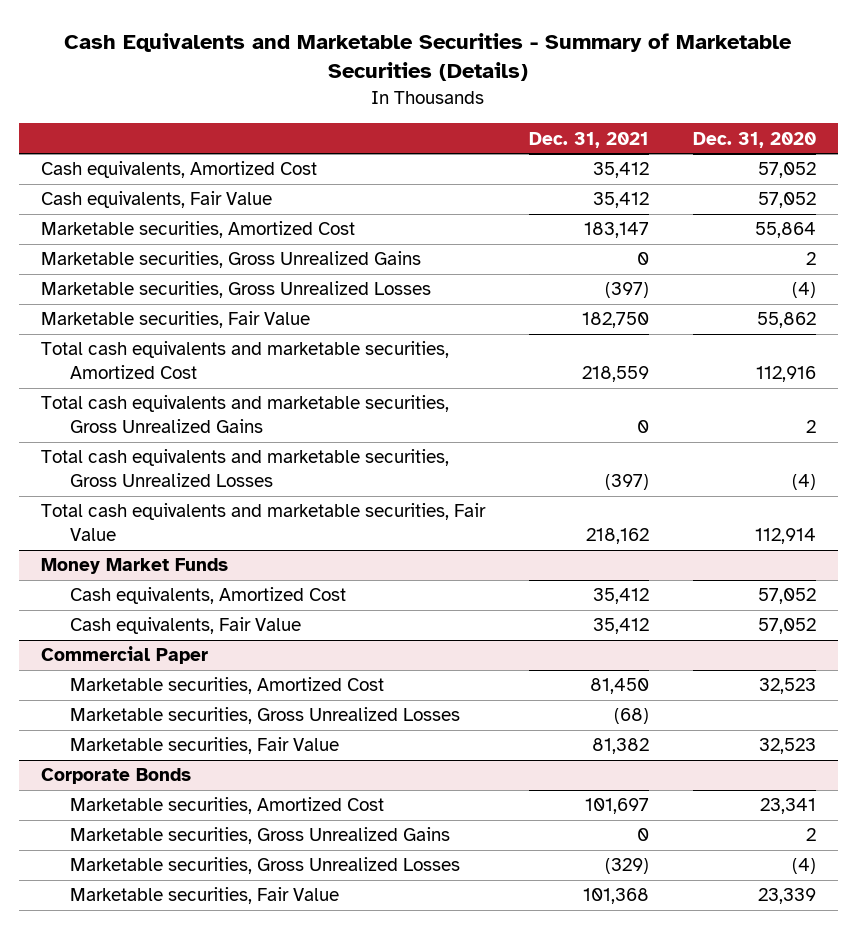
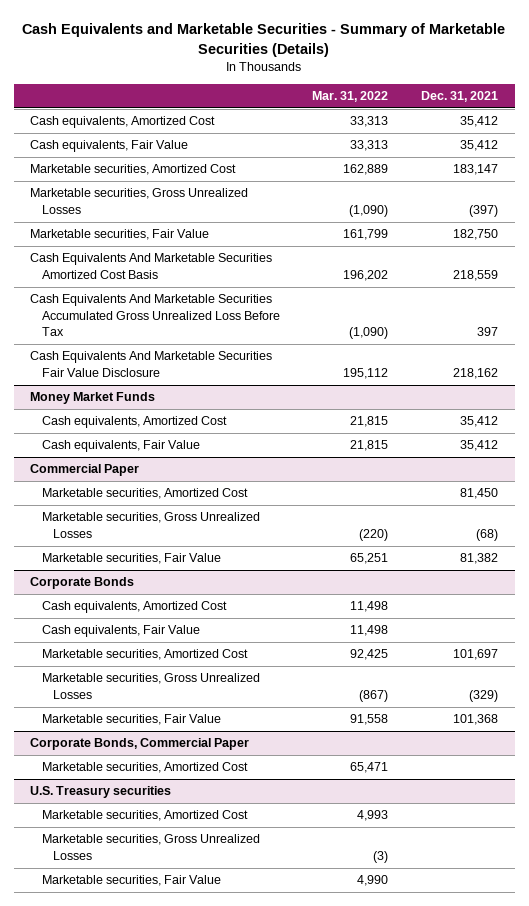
[693,131,817,148] Dec. 31, 2020 -> none
none -> [312,91,389,103] Mar. 31, 2022
[40,251,421,269] Marketable securities, Gross Unrealized Gains -> none
[40,395,449,434] Total cash equivalents and marketable securities, Gross Unrealized Gains -> none
[40,341,449,380] Total cash equivalents and marketable securities, Amortized Cost -> [30,253,273,279] Cash Equivalents And Marketable Securities Amortized Cost Basis
[40,449,449,488] Total cash equivalents and marketable securities, Gross Unrealized Losses -> [30,294,280,337] Cash Equivalents And Marketable Securities Accumulated Gross Unrealized Loss Before Tax
[604,474,649,491] (397) -> [477,327,499,337] 397
[40,503,486,542] Total cash equivalents and marketable securities, Fair Value -> [30,351,273,377] Cash Equivalents And Marketable Securities Fair Value Disclosure
none -> [41,601,227,614] Cash equivalents, Amortized Cost
none -> [41,625,200,638] Cash equivalents, Fair Value
[70,827,451,845] Marketable securities, Gross Unrealized Gains -> none
none -> [30,738,250,751] Corporate Bonds, Commercial Paper
none -> [41,762,248,774] Marketable securities, Amortized Cost
none -> [30,786,172,799] U.S. Treasury securities
none -> [41,810,248,822] Marketable securities, Amortized Cost
none -> [41,834,260,860] Marketable securities, Gross Unrealized Losses
none -> [41,875,221,887] Marketable securities, Fair Value

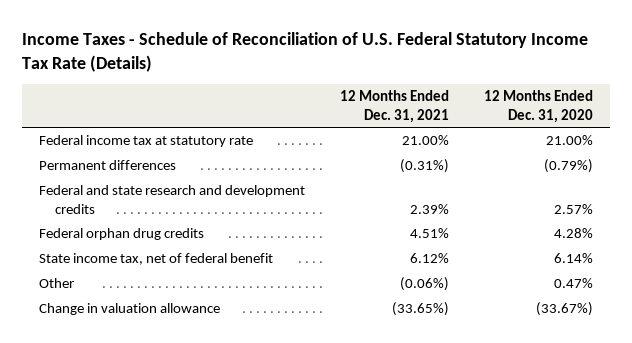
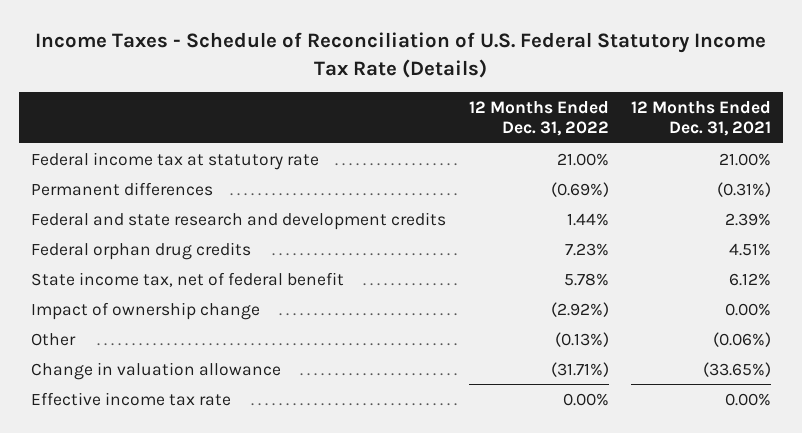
[483,90,593,123] 12 Months Ended Dec. 31, 2020 -> none
none -> [468,100,609,137] 12 Months Ended Dec. 31, 2022
none -> [30,301,260,320] Impact of ownership change
none -> [30,391,231,406] Effective income tax rate

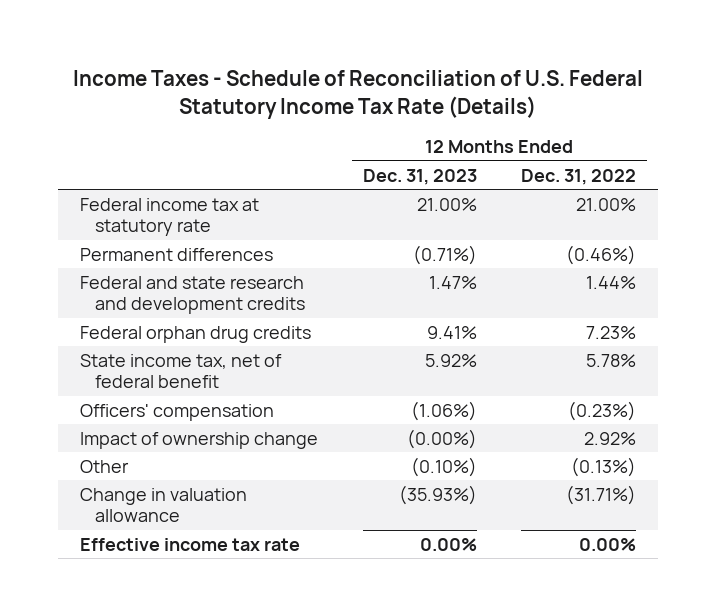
[631,100,772,137] 12 Months Ended Dec. 31, 2021 -> none
none -> [362,168,477,185] Dec. 31, 2023
[550,181,609,197] (0.69%) -> [565,244,636,265] (0.46%)
none -> [80,403,275,421] Officers' compensation
[550,301,609,317] (2.92%) -> [583,431,636,445] 2.92%

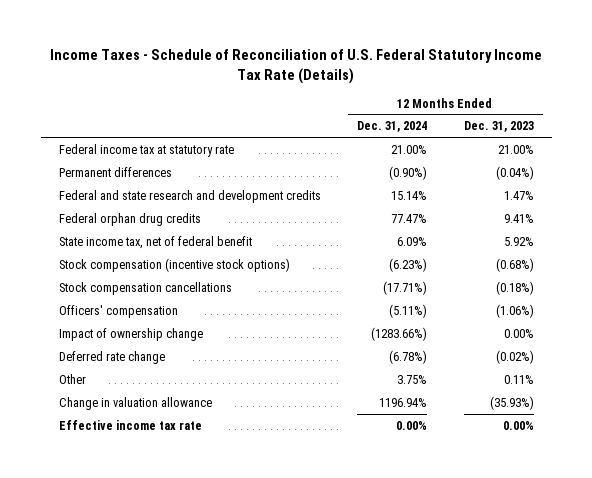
[520,168,636,185] Dec. 31, 2022 -> none
none -> [357,121,428,133] Dec. 31, 2024
[412,244,477,265] (0.71%) -> [495,165,534,180] (0.04%)
none -> [58,257,290,272] Stock compensation (incentive stock options)
none -> [58,281,232,295] Stock compensation cancellations
[406,428,477,449] (0.00%) -> [503,328,534,338] 0.00%
none -> [58,350,165,364] Deferred rate change
[410,456,477,477] (0.10%) -> [503,374,534,384] 0.11%

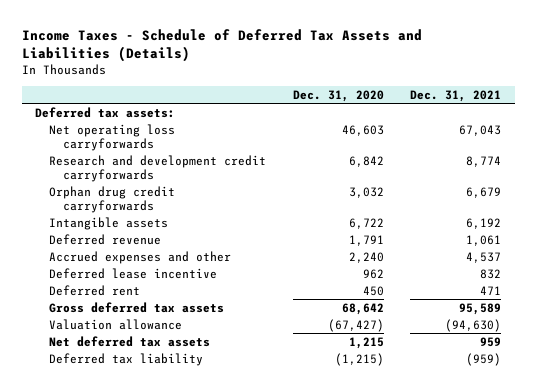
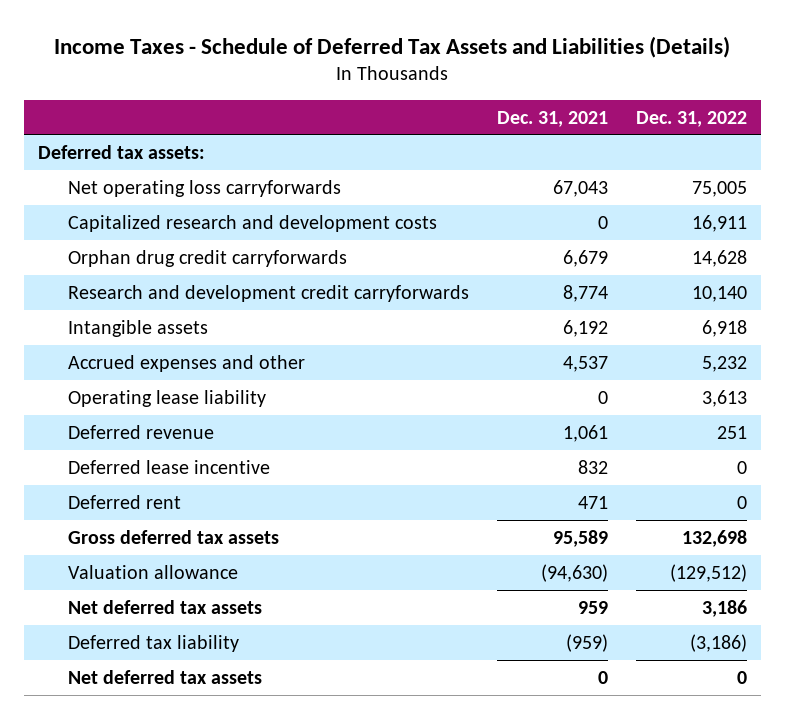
[292,89,384,102] Dec. 31, 2020 -> none
none -> [636,110,748,127] Dec. 31, 2022
none -> [68,214,438,232] Capitalized research and development costs
[48,154,266,182] Research and development credit carryforwards -> [68,284,470,302] Research and development credit carryforwards
none -> [68,389,267,407] Operating lease liability
[48,233,161,245] Deferred revenue -> [68,424,215,439] Deferred revenue
none -> [68,669,263,684] Net deferred tax assets

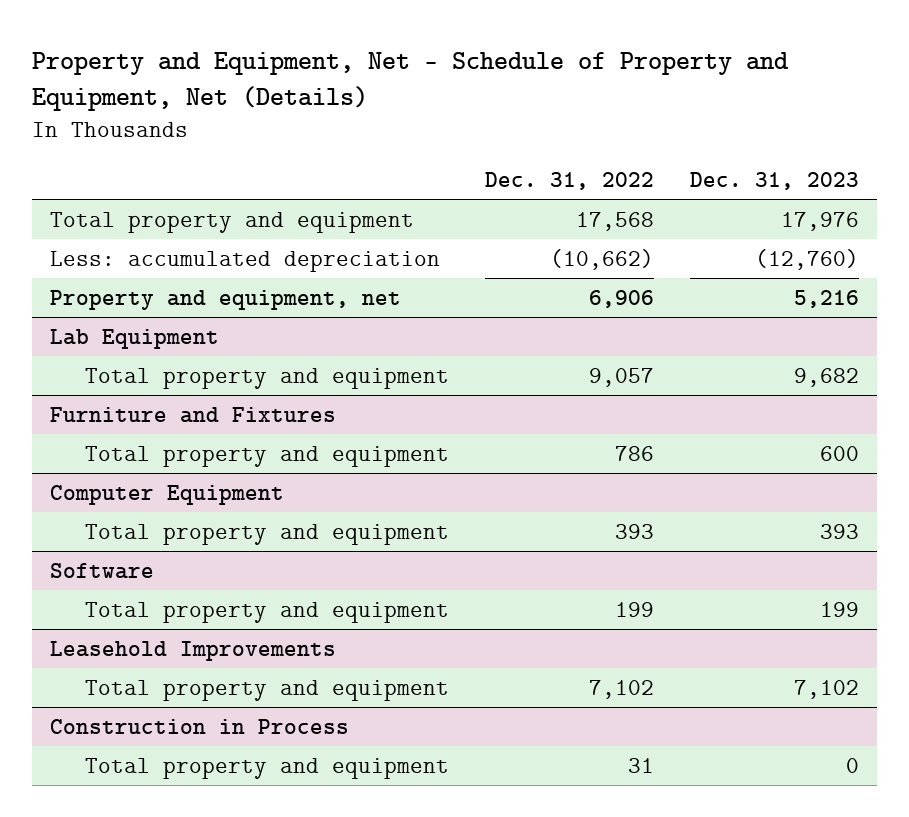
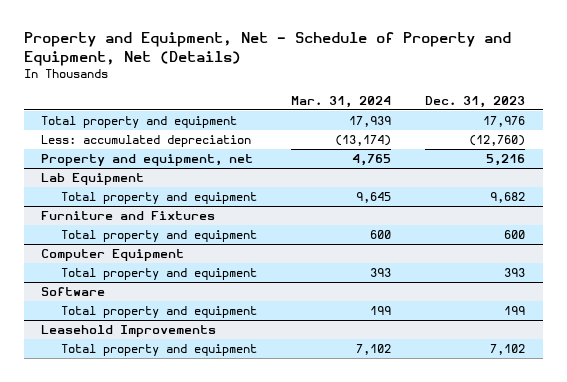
[484,171,654,190] Dec. 31, 2022 -> none
none -> [290,95,391,108] Mar. 31, 2024
[50,718,350,734] Construction in Process -> none
[84,757,449,779] Total property and equipment -> none

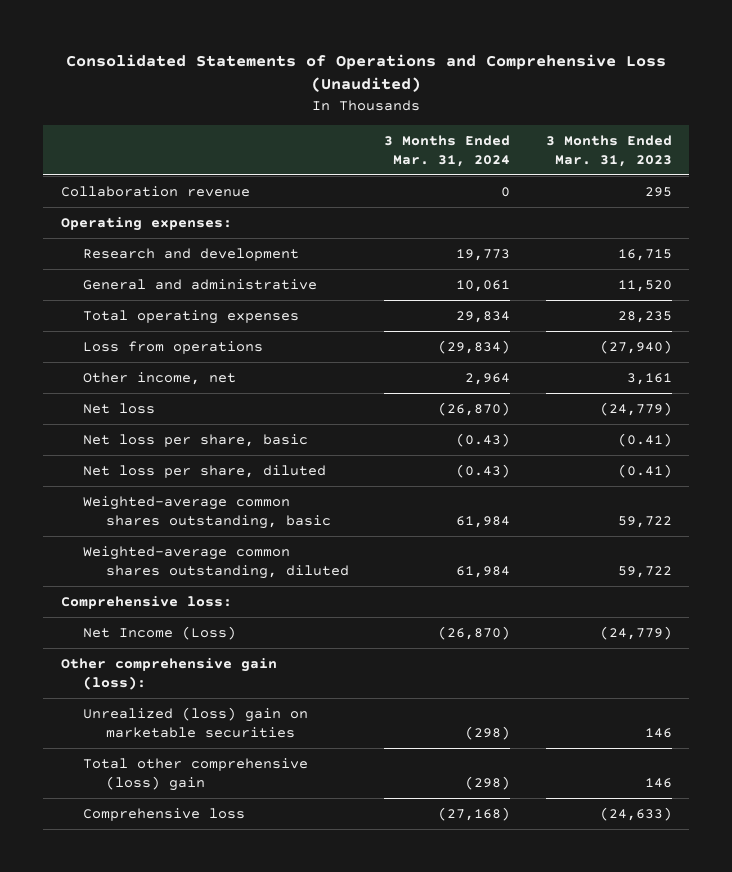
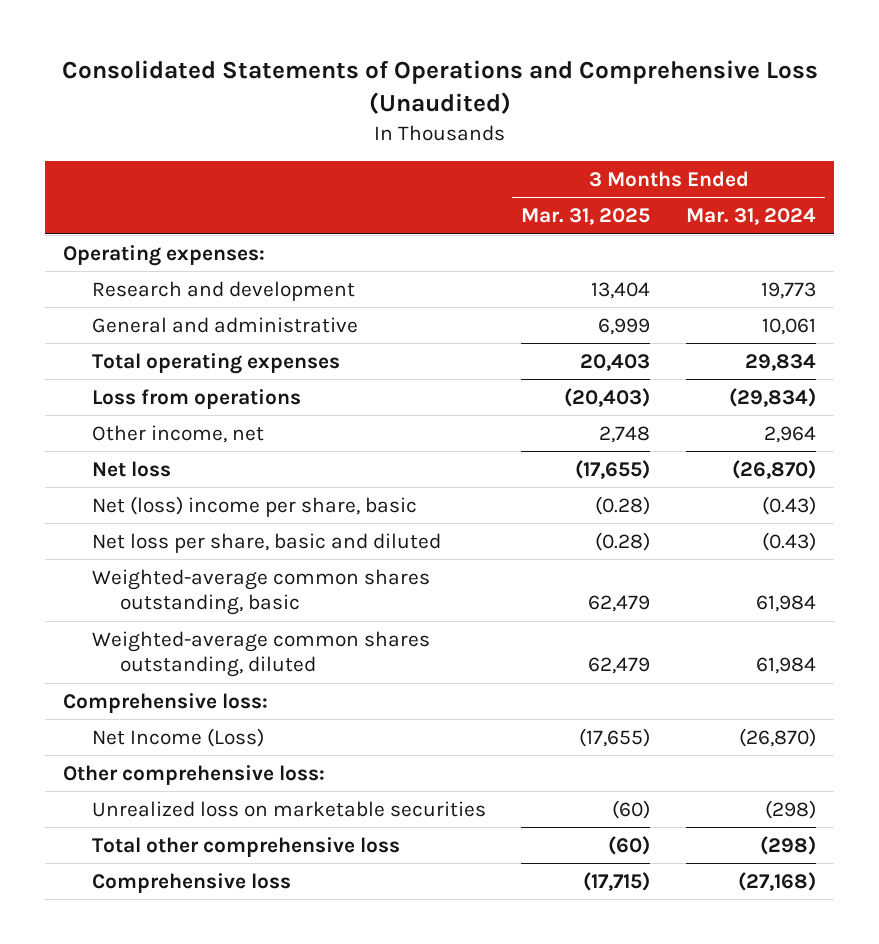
[545,134,672,167] 3 Months Ended Mar. 31, 2023 -> none
none -> [521,208,651,226] Mar. 31, 2025
[60,185,250,197] Collaboration revenue -> none
[83,433,309,447] Net loss per share, basic -> [91,495,417,517] Net (loss) income per share, basic
[83,464,327,478] Net loss per share, diluted -> [91,532,441,553] Net loss per share, basic and diluted
[60,657,277,690] Other comprehensive gain (loss): -> [63,764,326,785] Other comprehensive loss:
[83,706,309,738] Unrealized (loss) gain on marketable securities -> [91,800,486,817] Unrealized loss on marketable securities
[83,757,309,791] Total other comprehensive (loss) gain -> [91,836,400,857] Total other comprehensive loss

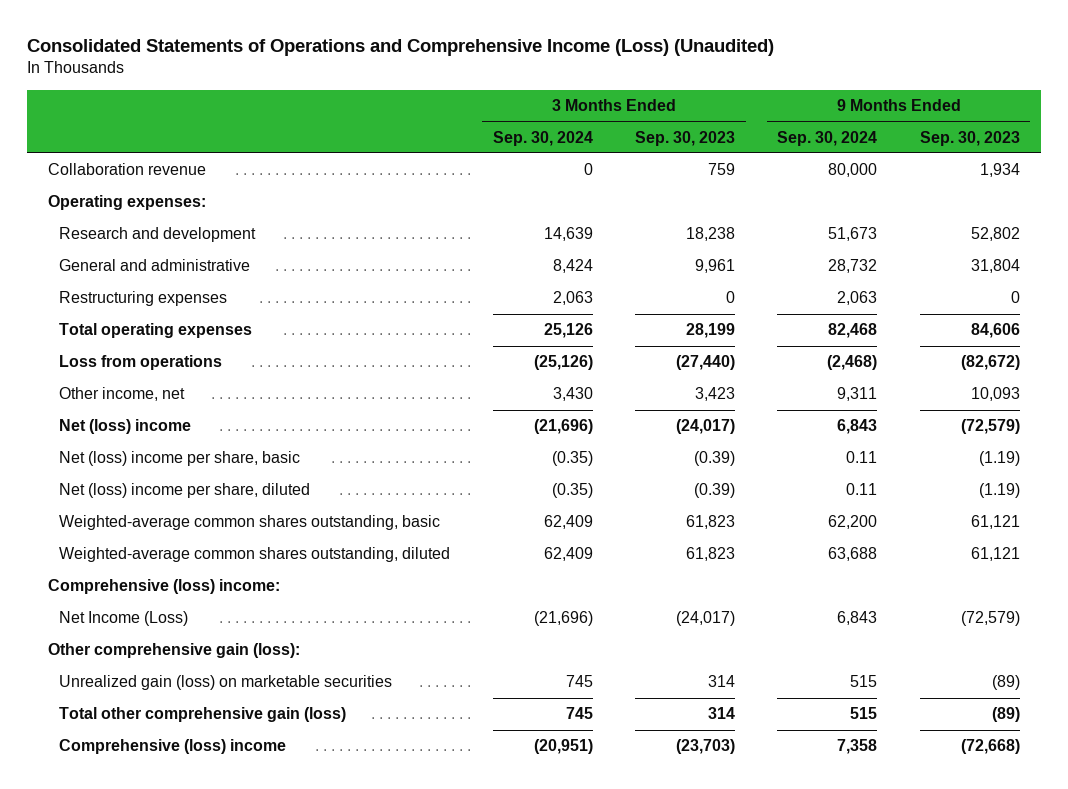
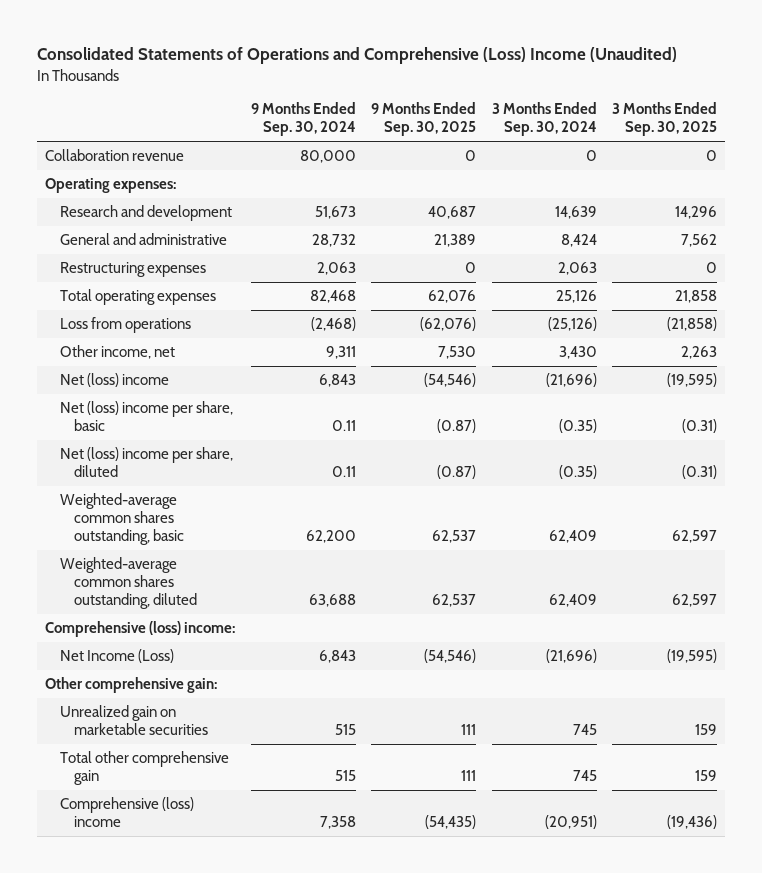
[26,38,774,56] Consolidated Statements of Operations and Comprehensive Income (Loss) (Unaudited) -> [37,47,678,65] Consolidated Statements of Operations and Comprehensive (Loss) Income (Unaudited)
[635,130,736,146] Sep. 30, 2023 -> none
[919,130,1020,146] Sep. 30, 2023 -> none
none -> [371,102,477,137] 9 Months Ended Sep. 30, 2025
none -> [612,102,718,137] 3 Months Ended Sep. 30, 2025
[47,643,300,659] Other comprehensive gain (loss): -> [45,677,218,694] Other comprehensive gain:
[59,675,393,691] Unrealized gain (loss) on marketable securities -> [59,705,209,736] Unrealized gain on marketable securities
[59,707,347,723] Total other comprehensive gain (loss) -> [59,751,229,786] Total other comprehensive gain

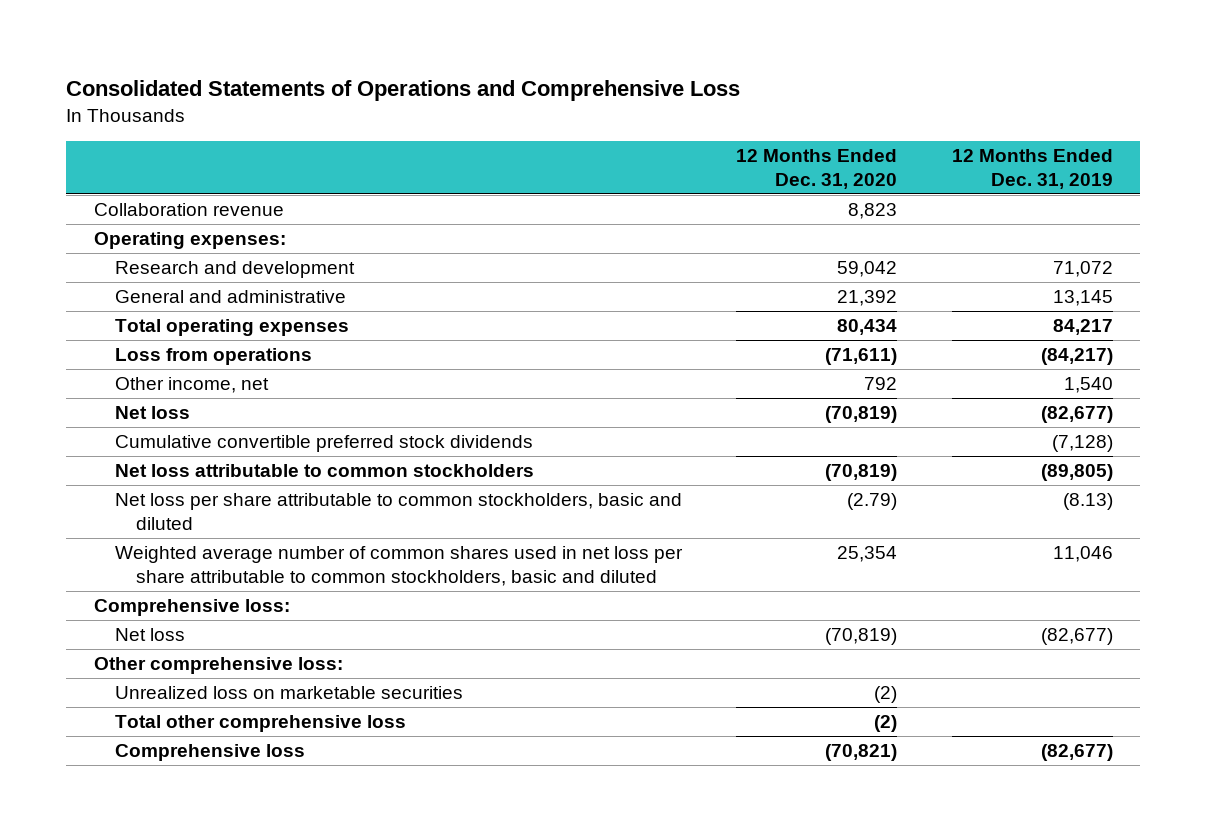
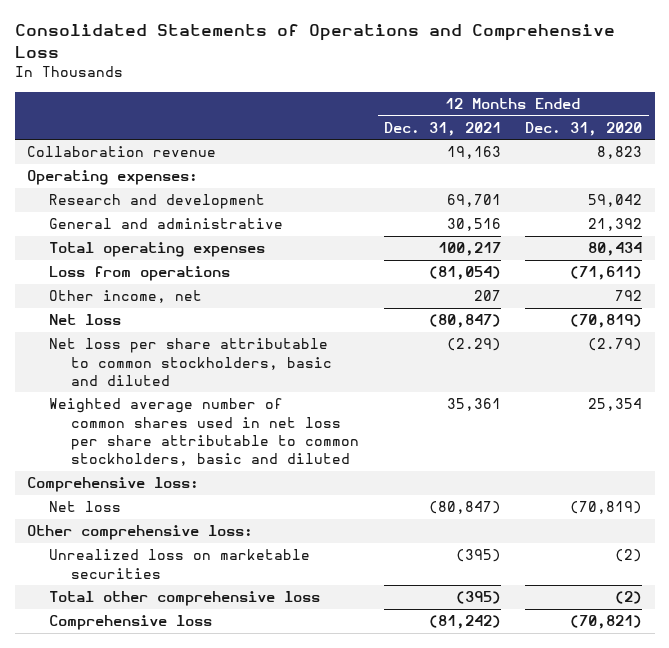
[951,149,1113,190] 12 Months Ended Dec. 31, 2019 -> none
none -> [383,121,501,136] Dec. 31, 2021
[114,435,533,453] Cumulative convertible preferred stock dividends -> none
[114,464,534,478] Net loss attributable to common stockholders -> none

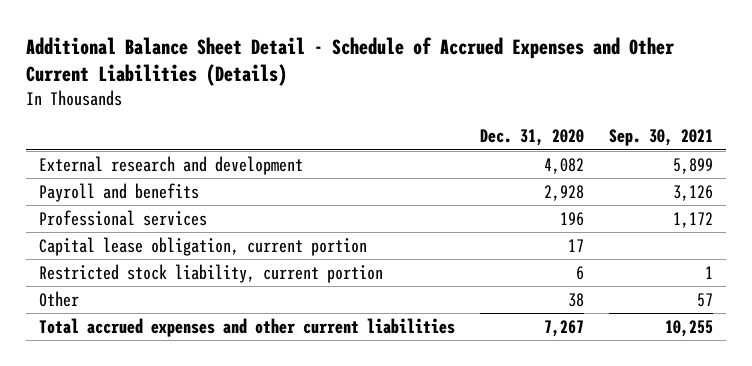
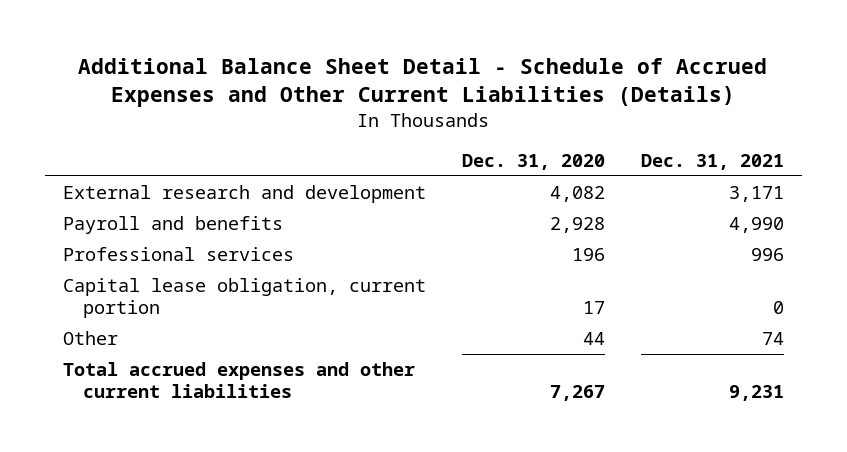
[609,129,714,147] Sep. 30, 2021 -> none
none -> [640,154,784,171] Dec. 31, 2021
[38,263,383,283] Restricted stock liability, current portion -> none
[567,292,584,307] 38 -> [582,331,605,345] 44

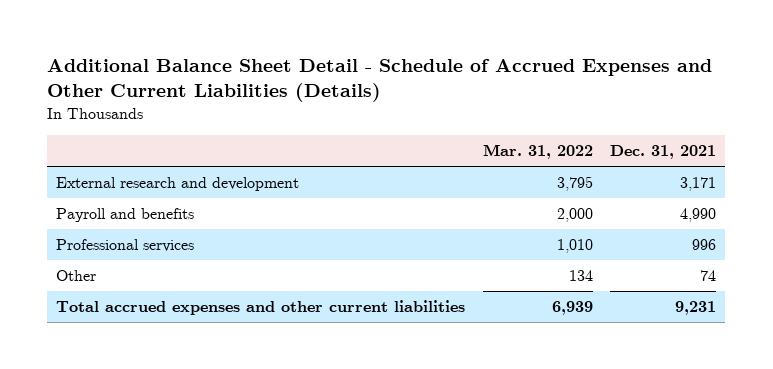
[461,154,605,171] Dec. 31, 2020 -> none
none -> [482,143,593,159] Mar. 31, 2022
[63,277,427,319] Capital lease obligation, current portion -> none

